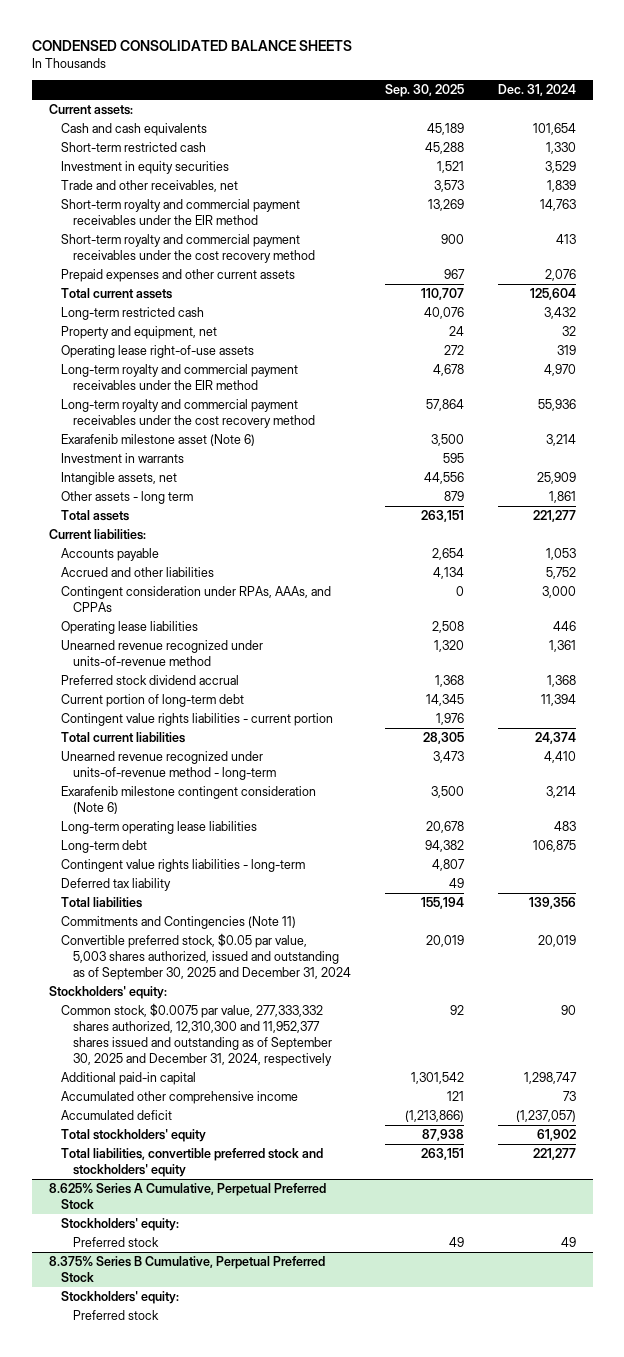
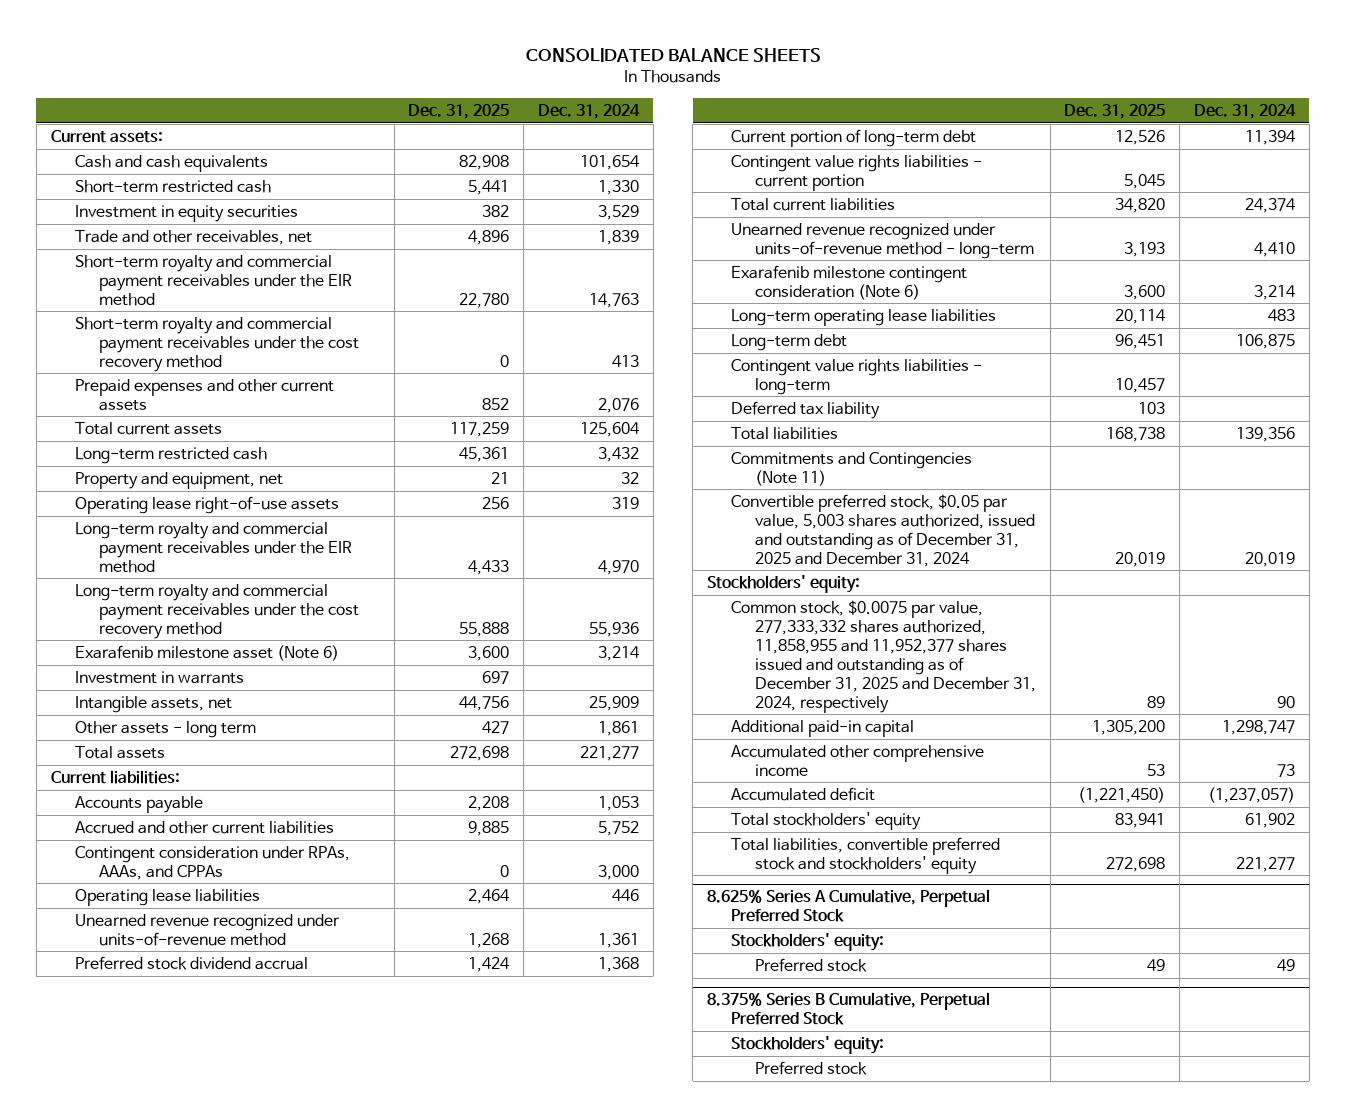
[31,39,352,51] CONDENSED CONSOLIDATED BALANCE SHEETS -> [525,48,821,63] CONSOLIDATED BALANCE SHEETS
[384,84,464,98] Sep. 30, 2025 -> none
none -> [408,104,510,120] Dec. 31, 2025
[60,567,214,578] Accrued and other liabilities -> [74,820,334,834] Accrued and other current liabilities
[60,933,351,980] Convertible preferred stock, $0.05 par value, 5,003 shares authorized, issued and outstanding as of September 30, 2025 and December 31, 2024 -> [730,493,1035,567] Convertible preferred stock, $0.05 par value, 5,003 shares authorized, issued and outstanding as of December 31, 2025 and December 31, 2024
[60,1003,332,1066] Common stock, $0.0075 par value, 277,333,332 shares authorized, 12,310,300 and 11,952,377 shares issued and outstanding as of September 30, 2025 and December 31, 2024, respectively -> [730,599,1036,713] Common stock, $0.0075 par value, 277,333,332 shares authorized, 11,858,955 and 11,952,377 shares issued and outstanding as of December 31, 2025 and December 31, 2024, respectively

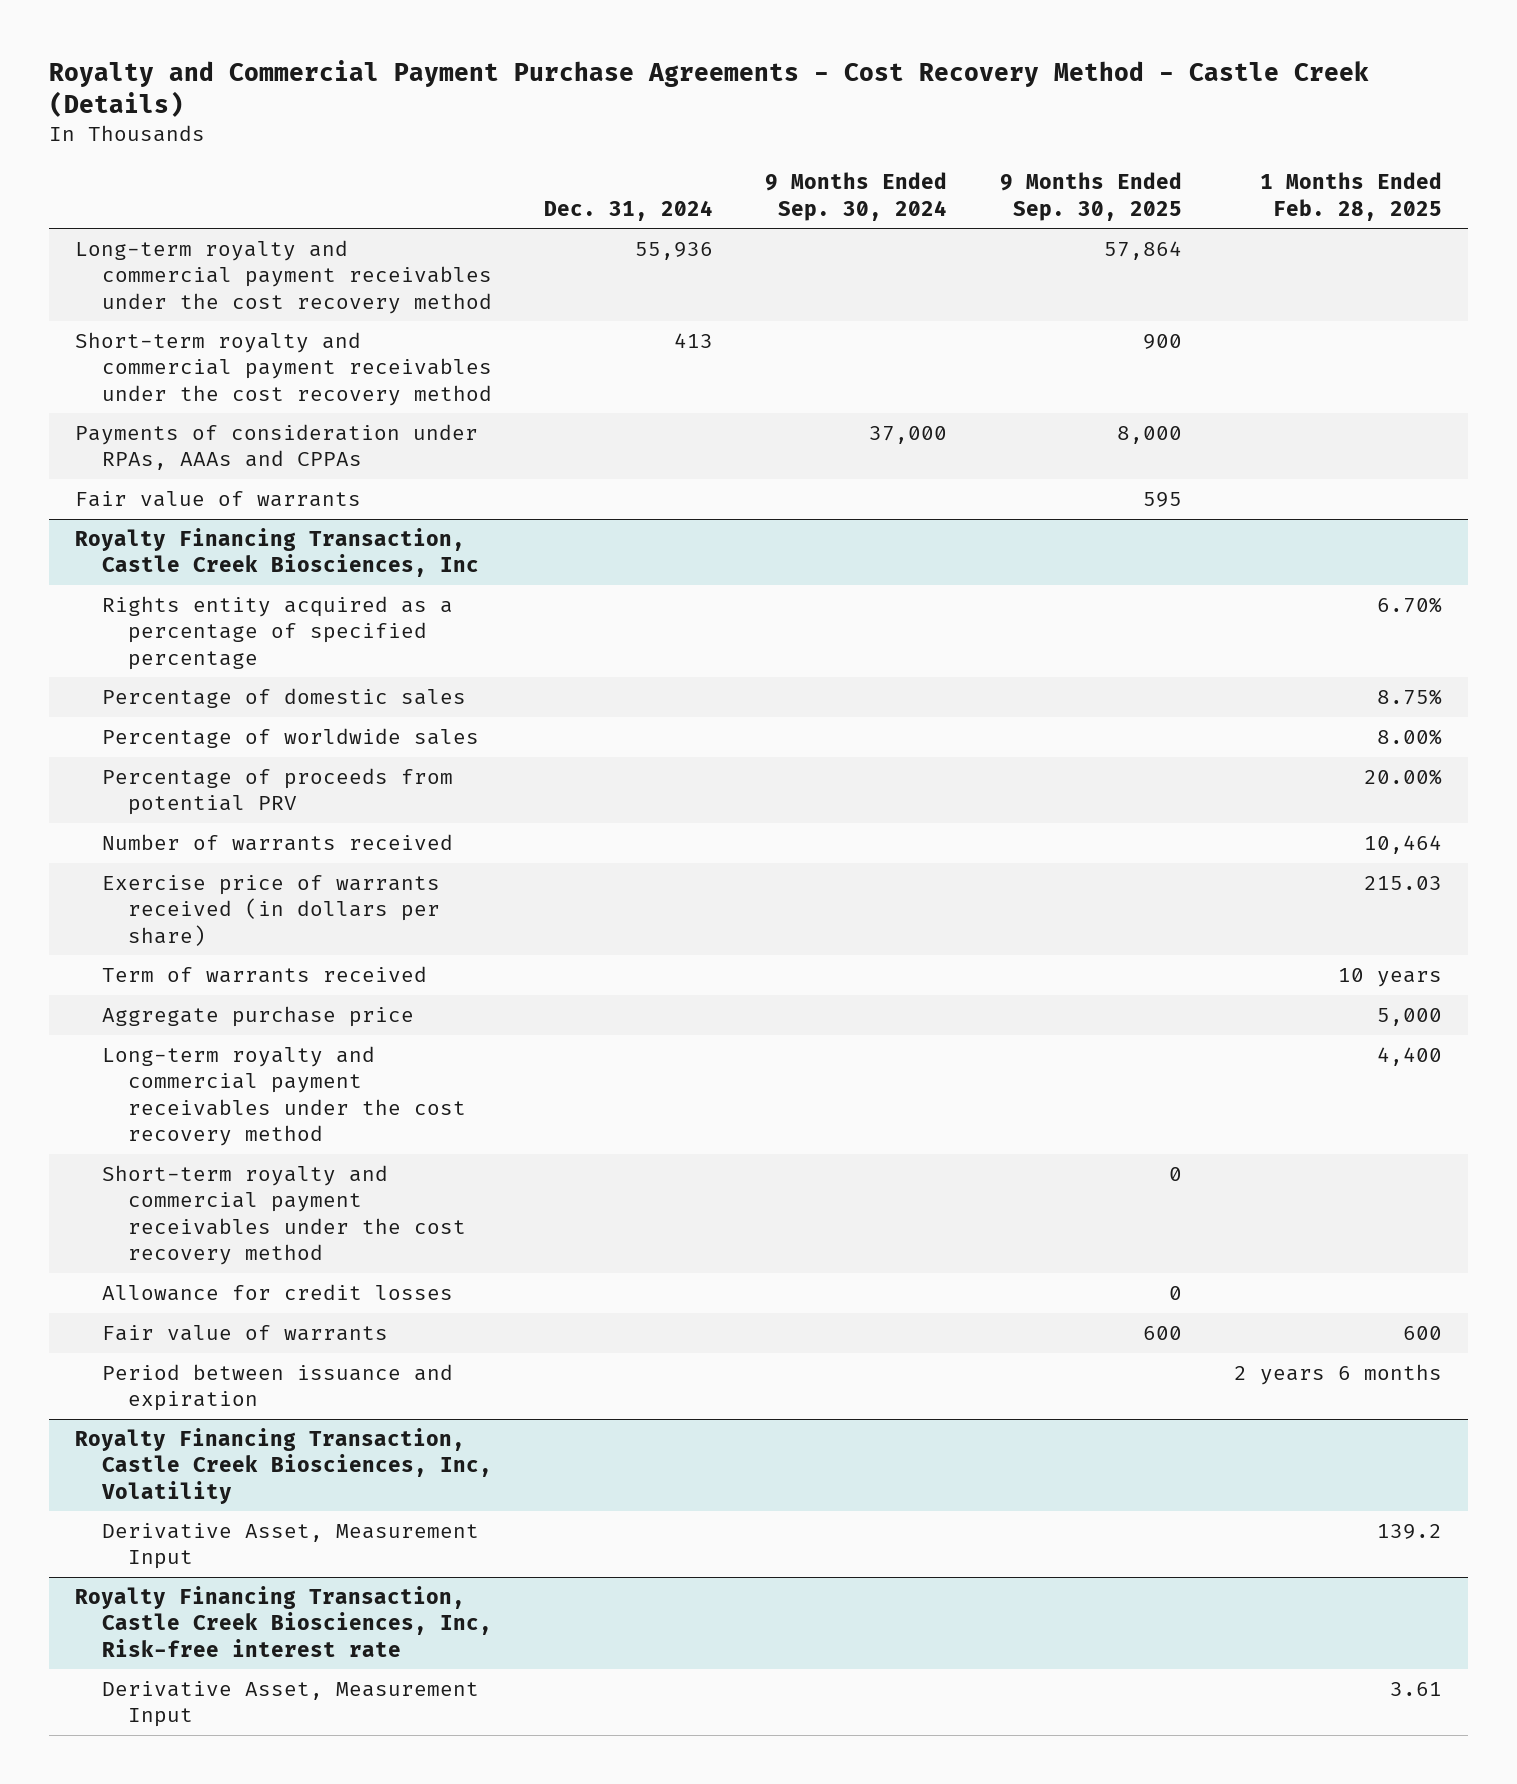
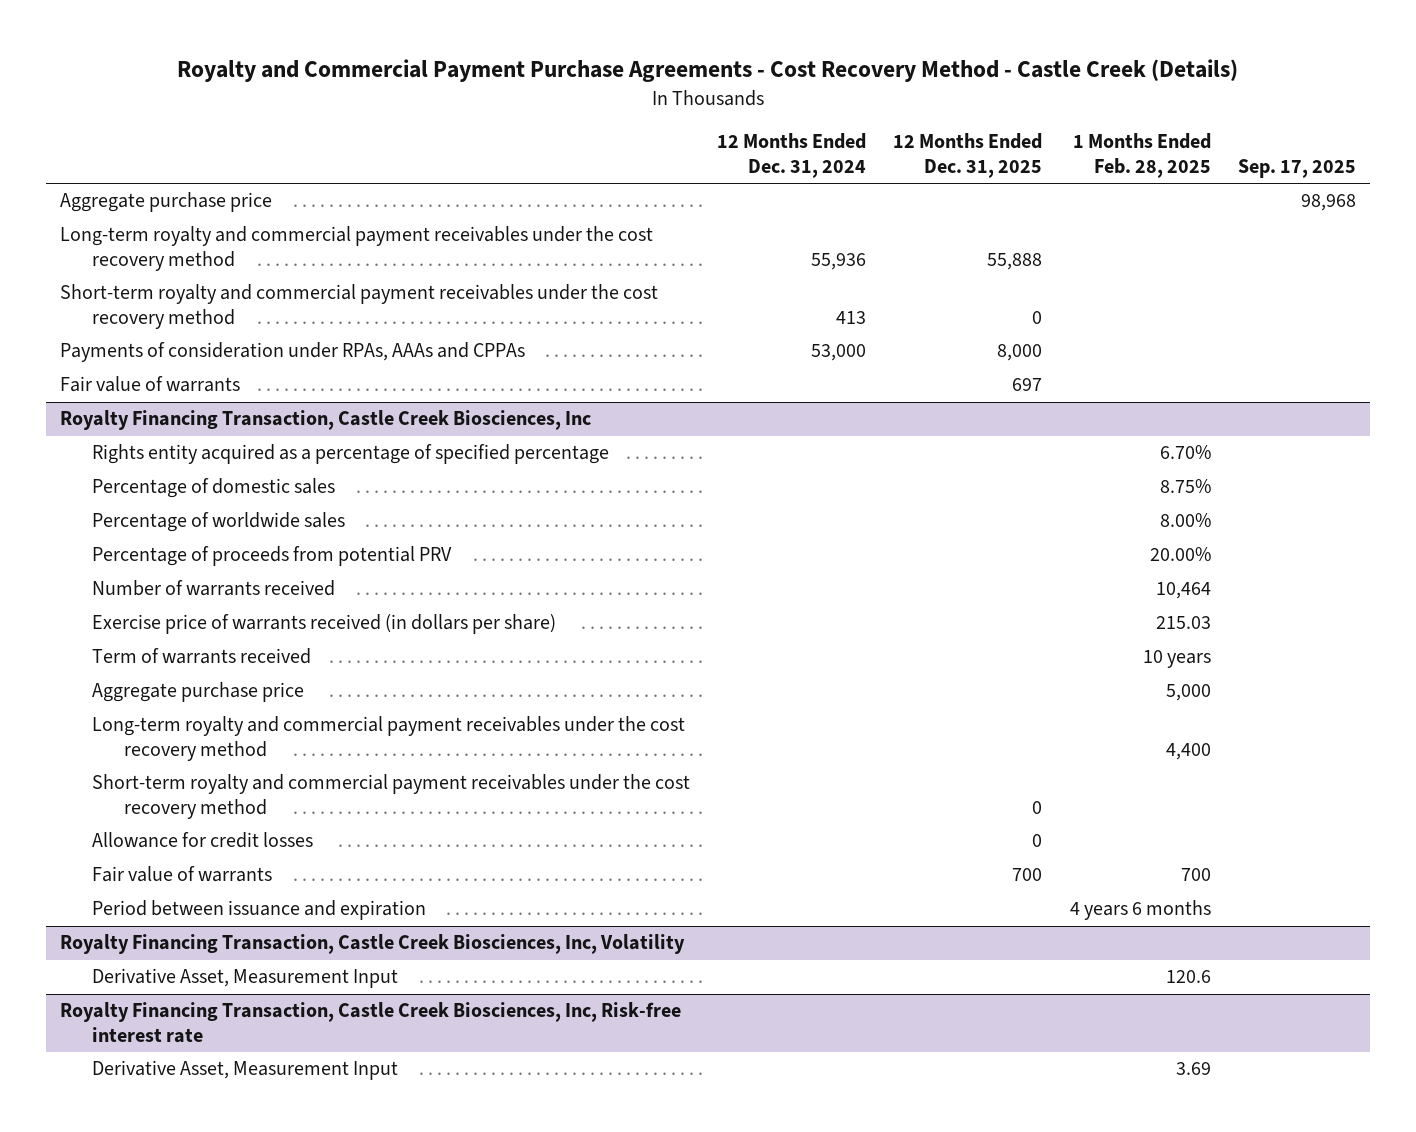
[544,199,714,221] Dec. 31, 2024 -> none
[765,172,948,221] 9 Months Ended Sep. 30, 2024 -> none
[999,172,1182,221] 9 Months Ended Sep. 30, 2025 -> none
none -> [717,133,867,179] 12 Months Ended Dec. 31, 2024
none -> [893,133,1043,179] 12 Months Ended Dec. 31, 2025
none -> [1238,159,1357,179] Sep. 17, 2025
none -> [59,192,272,213] Aggregate purchase price
[1403,1326,1443,1341] 600 -> [1180,868,1211,882] 700
[1234,1364,1443,1386] 2 years 6 months -> [1069,900,1211,921] 4 years 6 months
[1377,1524,1443,1540] 139.2 -> [1165,970,1211,984] 120.6
[1390,1682,1443,1697] 3.61 -> [1175,1062,1211,1076] 3.69

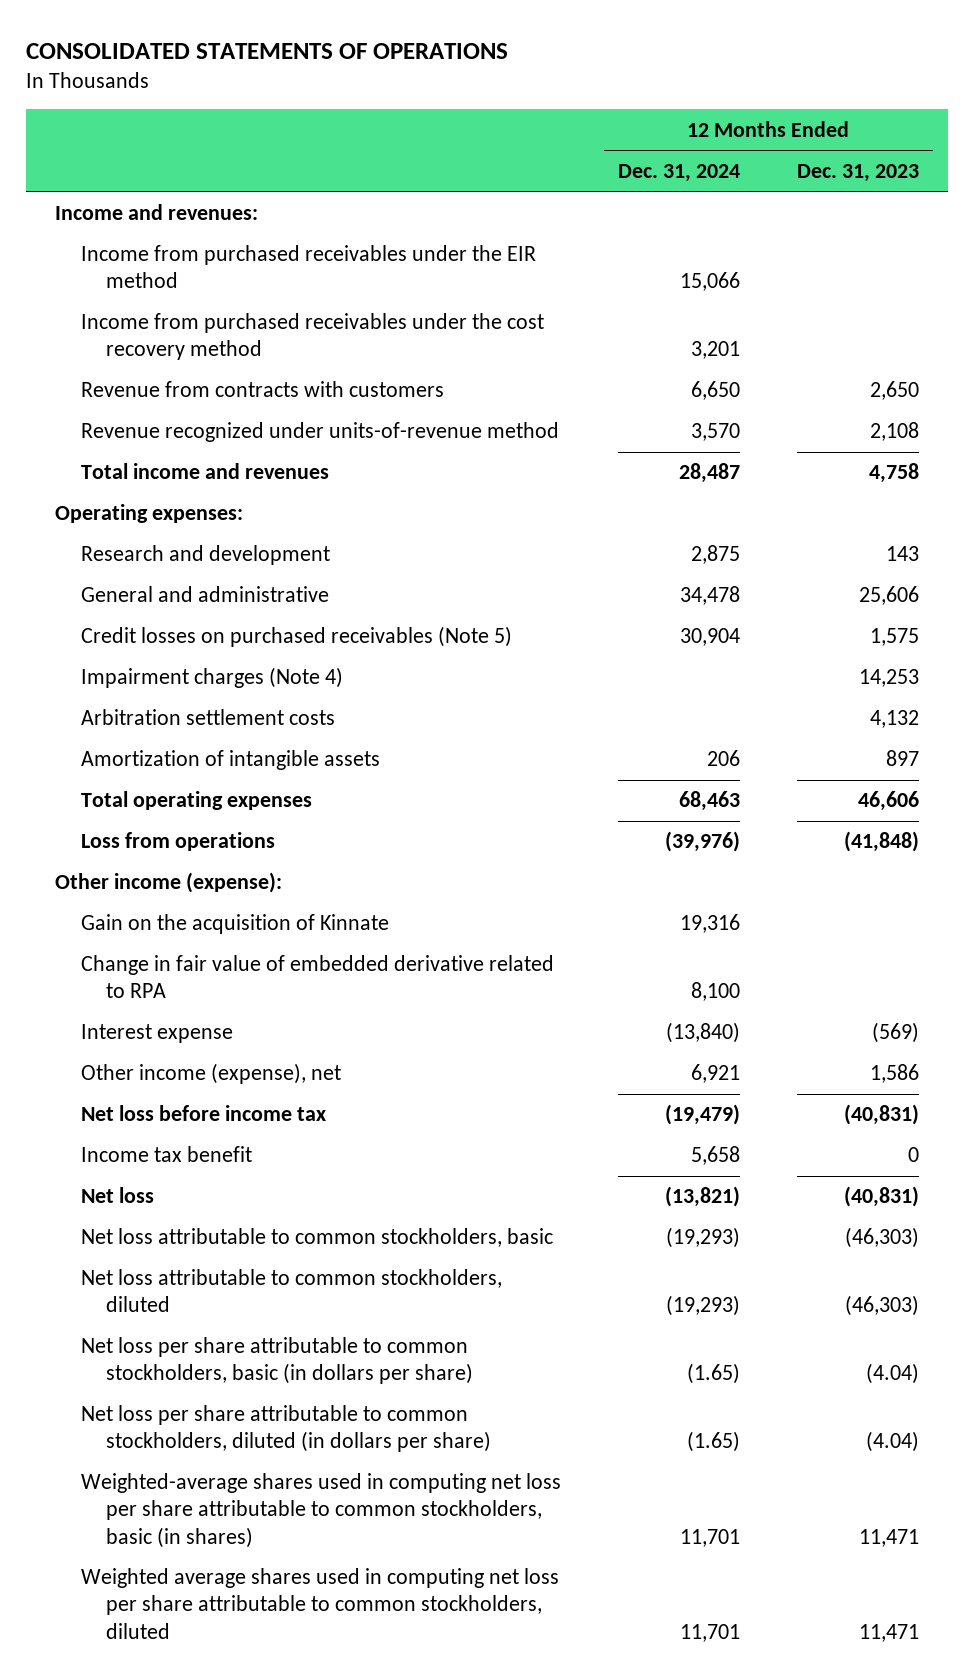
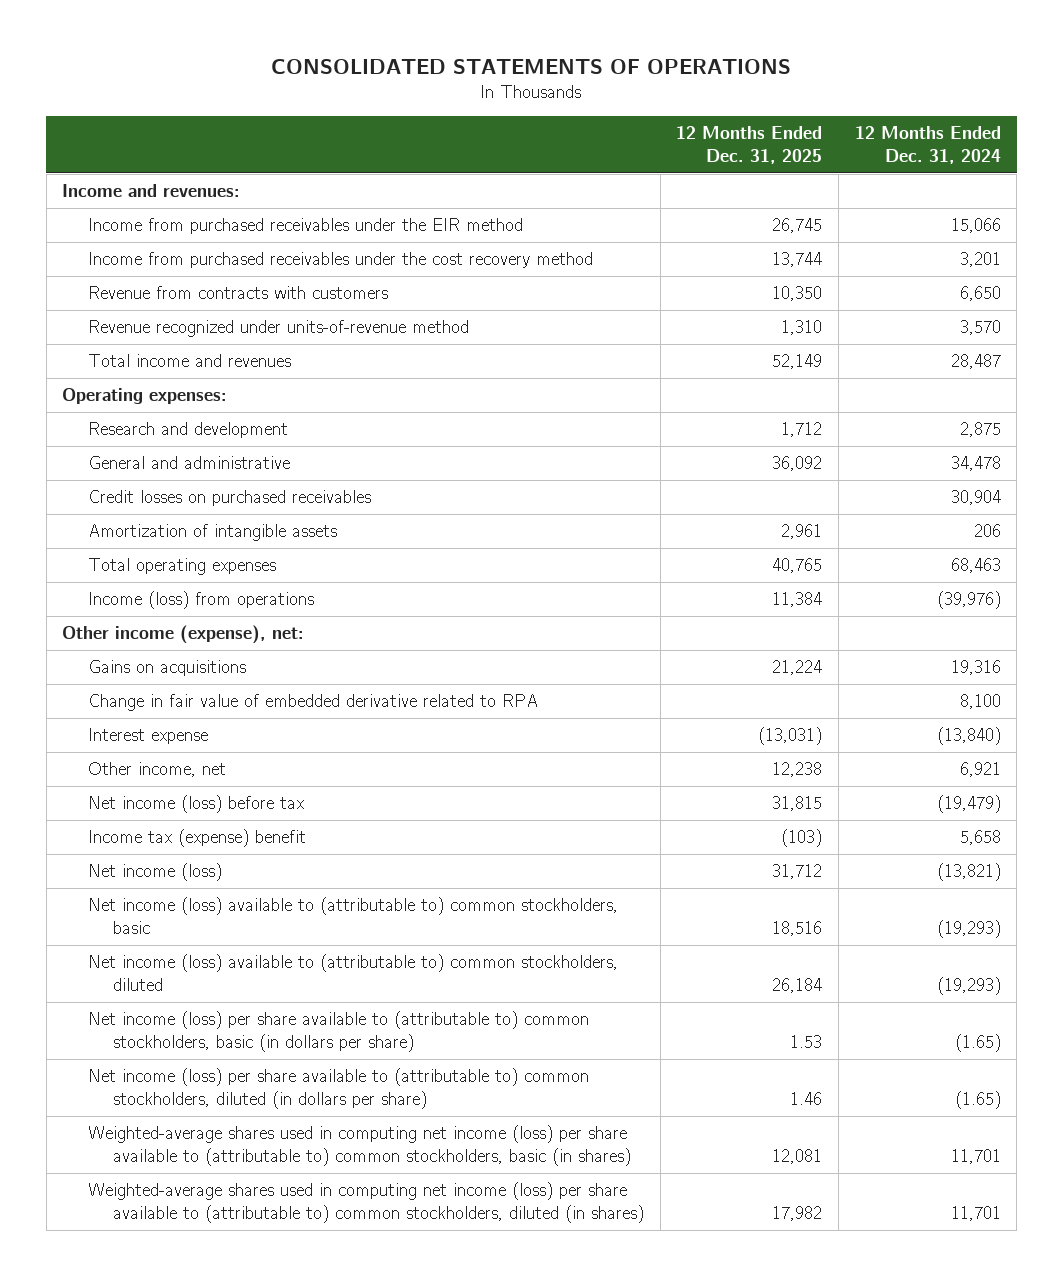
[797,163,920,182] Dec. 31, 2023 -> none
none -> [676,126,823,165] 12 Months Ended Dec. 31, 2025
[80,667,343,689] Impairment charges (Note 4) -> none
[80,709,335,726] Arbitration settlement costs -> none
[80,626,512,648] Credit losses on purchased receivables (Note 5) -> [87,489,371,506] Credit losses on purchased receivables
[80,832,275,852] Loss from operations -> [87,590,314,609] Income (loss) from operations
[55,872,283,894] Other income (expense): -> [62,624,305,644] Other income (expense), net:
[80,914,389,935] Gain on the acquisition of Kinnate -> [87,659,246,676] Gains on acquisitions
[80,1063,341,1085] Other income (expense), net -> [87,761,226,777] Other income, net
[80,1105,326,1122] Net loss before income tax -> [87,794,304,813] Net income (loss) before tax
[80,1146,252,1163] Income tax benefit -> [87,828,306,847] Income tax (expense) benefit
[80,1187,154,1204] Net loss -> [87,862,222,881] Net income (loss)
[80,1228,553,1248] Net loss attributable to common stockholders, basic -> [87,896,618,935] Net income (loss) available to (attributable to) common stockholders, basic
[80,1269,502,1313] Net loss attributable to common stockholders, diluted -> [87,953,618,992] Net income (loss) available to (attributable to) common stockholders, diluted
[80,1337,474,1385] Net loss per share attributable to common stockholders, basic (in dollars per share) -> [87,1010,589,1053] Net income (loss) per share available to (attributable to) common stockholders, basic (in dollars per share)
[80,1405,492,1453] Net loss per share attributable to common stockholders, diluted (in dollars per share) -> [87,1067,589,1110] Net income (loss) per share available to (attributable to) common stockholders, diluted (in dollars per share)
[80,1473,561,1548] Weighted-average shares used in computing net loss per share attributable to common stockholders, basic (in shares) -> [87,1124,631,1167] Weighted-average shares used in computing net income (loss) per share available to (attributable to) common stockholders, basic (in shares)
[80,1568,559,1639] Weighted average shares used in computing net loss per share attributable to common stockholders, diluted -> [87,1181,644,1224] Weighted-average shares used in computing net income (loss) per share available to (attributable to) common stockholders, diluted (in shares)

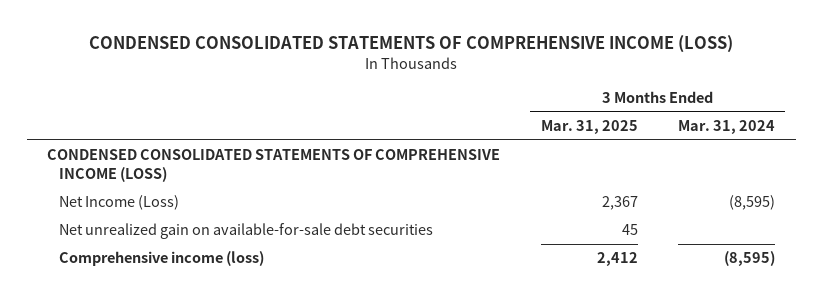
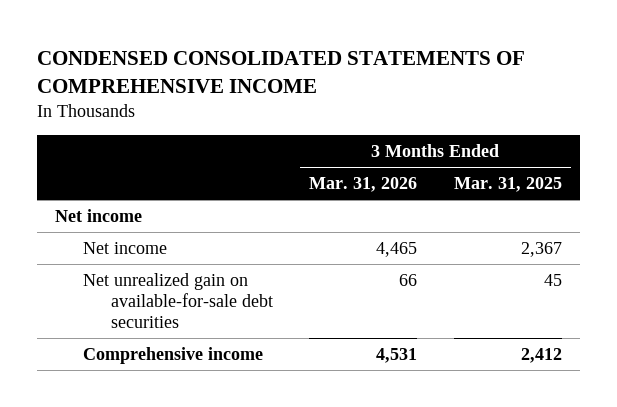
[89,35,734,54] CONDENSED CONSOLIDATED STATEMENTS OF COMPREHENSIVE INCOME (LOSS) -> [36,50,525,93] CONDENSED CONSOLIDATED STATEMENTS OF COMPREHENSIVE INCOME
[678,120,776,135] Mar. 31, 2024 -> none
none -> [309,177,418,193] Mar. 31, 2026
[46,149,500,182] CONDENSED CONSOLIDATED STATEMENTS OF COMPREHENSIVE INCOME (LOSS) -> none
none -> [54,208,142,222] Net income
[58,195,179,211] Net Income (Loss) -> [82,241,167,254] Net income
[58,251,264,267] Comprehensive income (loss) -> [82,346,263,364] Comprehensive income

